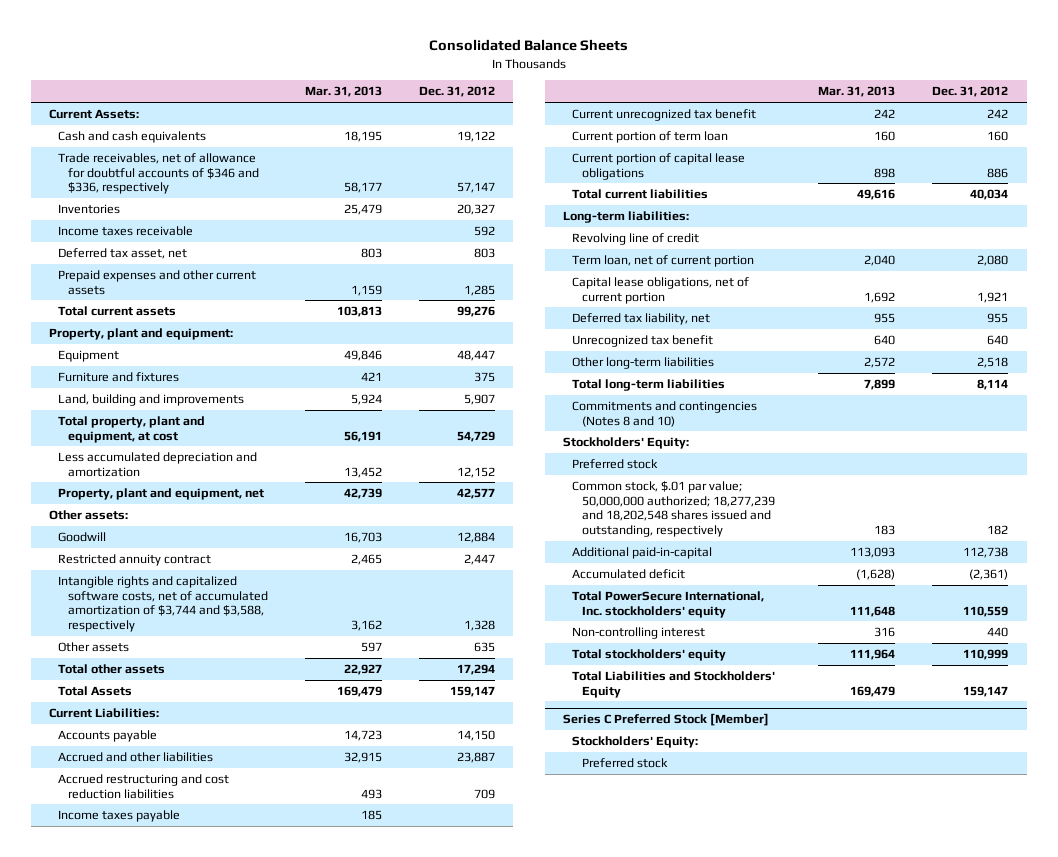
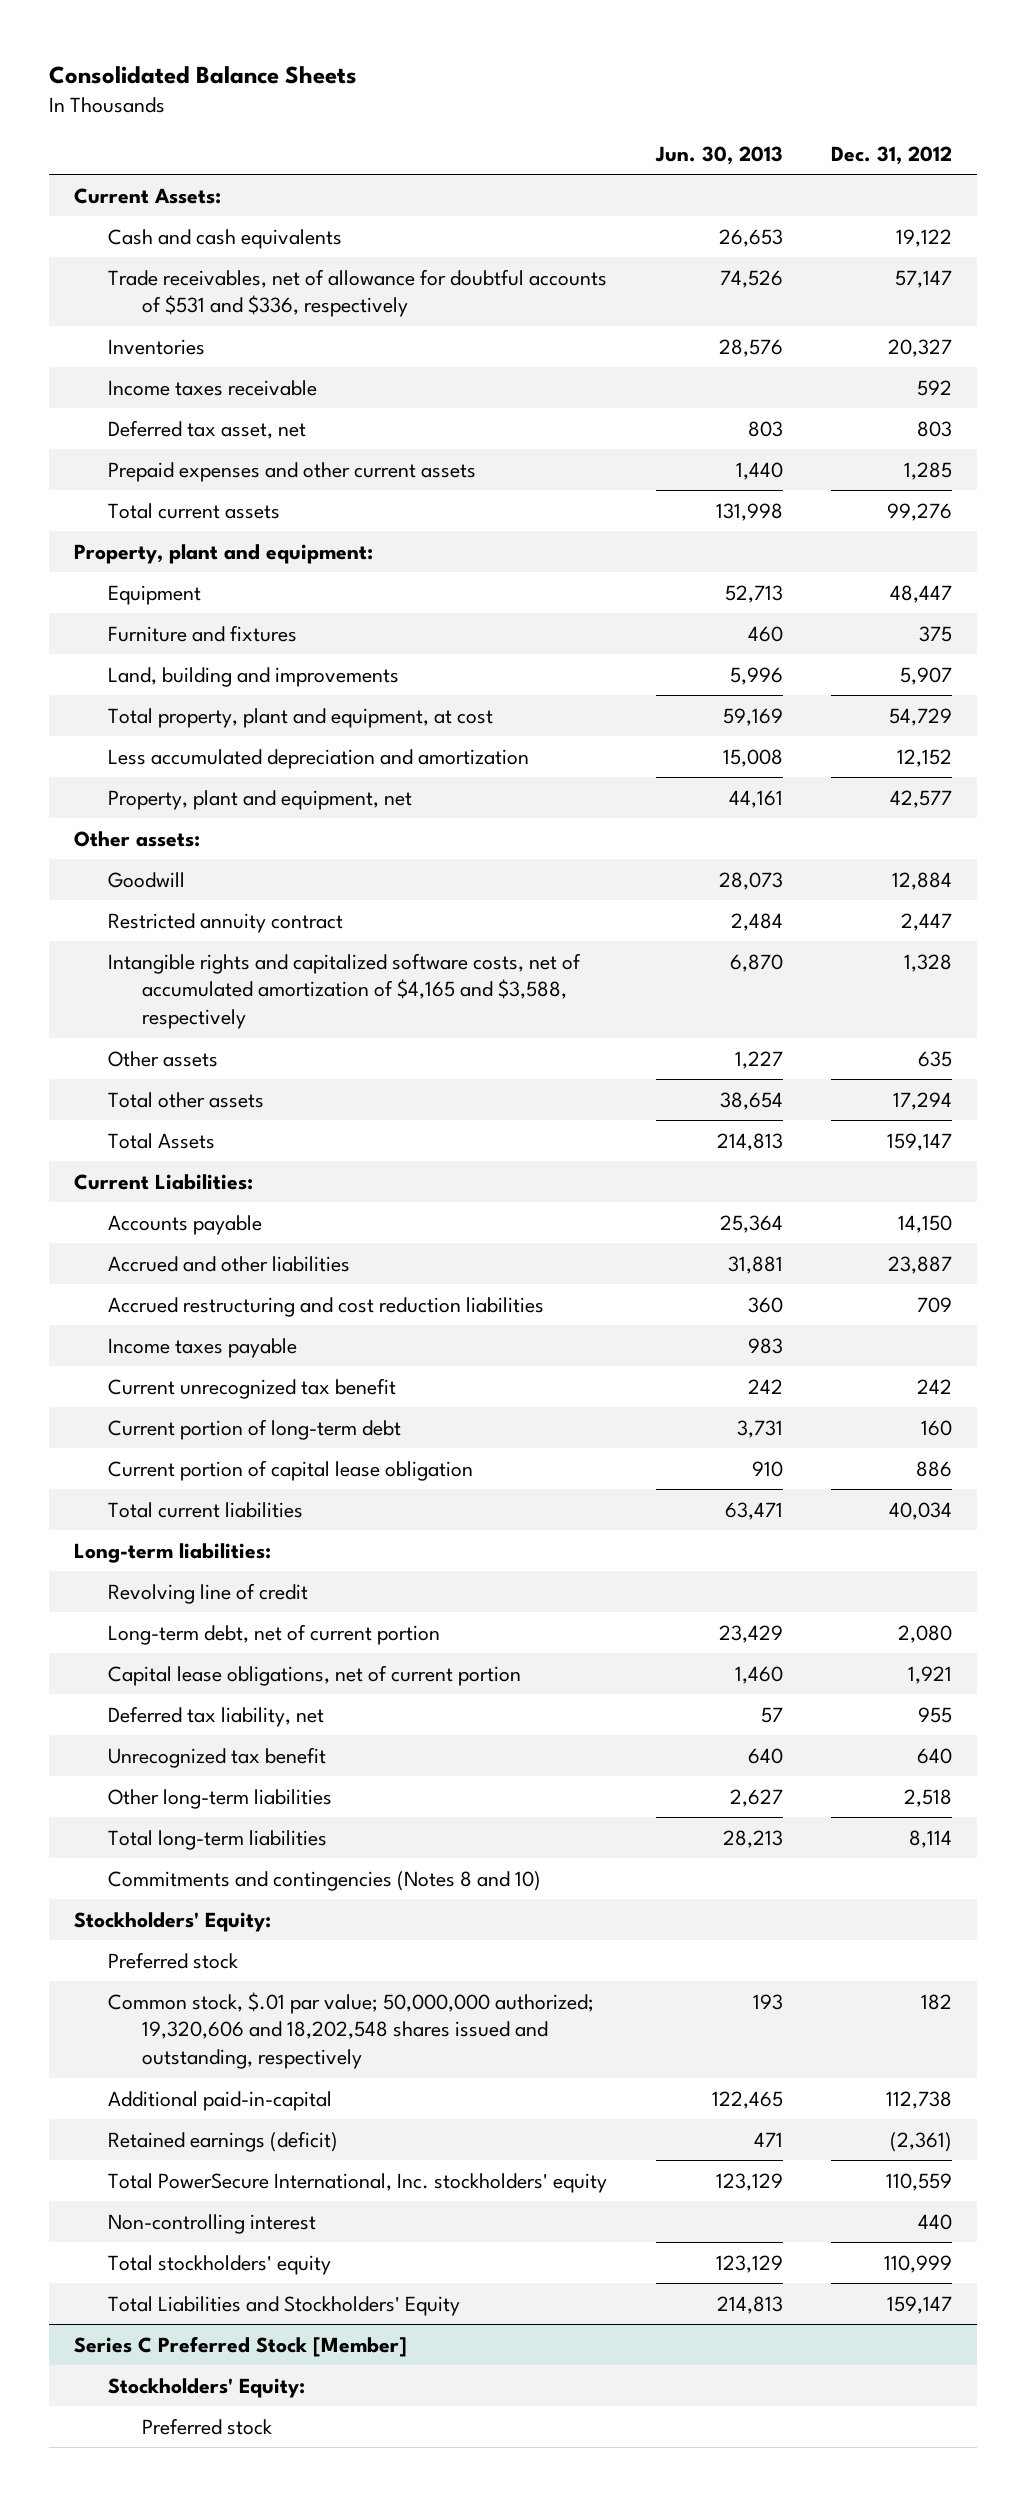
[304,86,382,98] Mar. 31, 2013 -> none
none -> [654,145,783,165] Jun. 30, 2013
[58,153,259,195] Trade receivables, net of allowance for doubtful accounts of $346 and $336, respectively -> [107,268,607,318] Trade receivables, net of allowance for doubtful accounts of $531 and $336, respectively
[58,576,268,632] Intangible rights and capitalized software costs, net of accumulated amortization of $3,744 and $3,588, respectively -> [107,952,581,1030] Intangible rights and capitalized software costs, net of accumulated amortization of $4,165 and $3,588, respectively
[572,131,729,144] Current portion of term loan -> [107,1418,401,1440] Current portion of long-term debt
[572,153,746,180] Current portion of capital lease obligations -> [107,1459,473,1481] Current portion of capital lease obligation
[572,255,755,268] Term loan, net of current portion -> [107,1623,440,1645] Long-term debt, net of current portion
[572,481,775,537] Common stock, $.01 par value; 50,000,000 authorized; 18,277,239 and 18,202,548 shares issued and outstanding, respectively -> [107,1991,594,2070] Common stock, $.01 par value; 50,000,000 authorized; 19,320,606 and 18,202,548 shares issued and outstanding, respectively
[572,569,686,580] Accumulated deficit -> [107,2130,338,2152] Retained earnings (deficit)

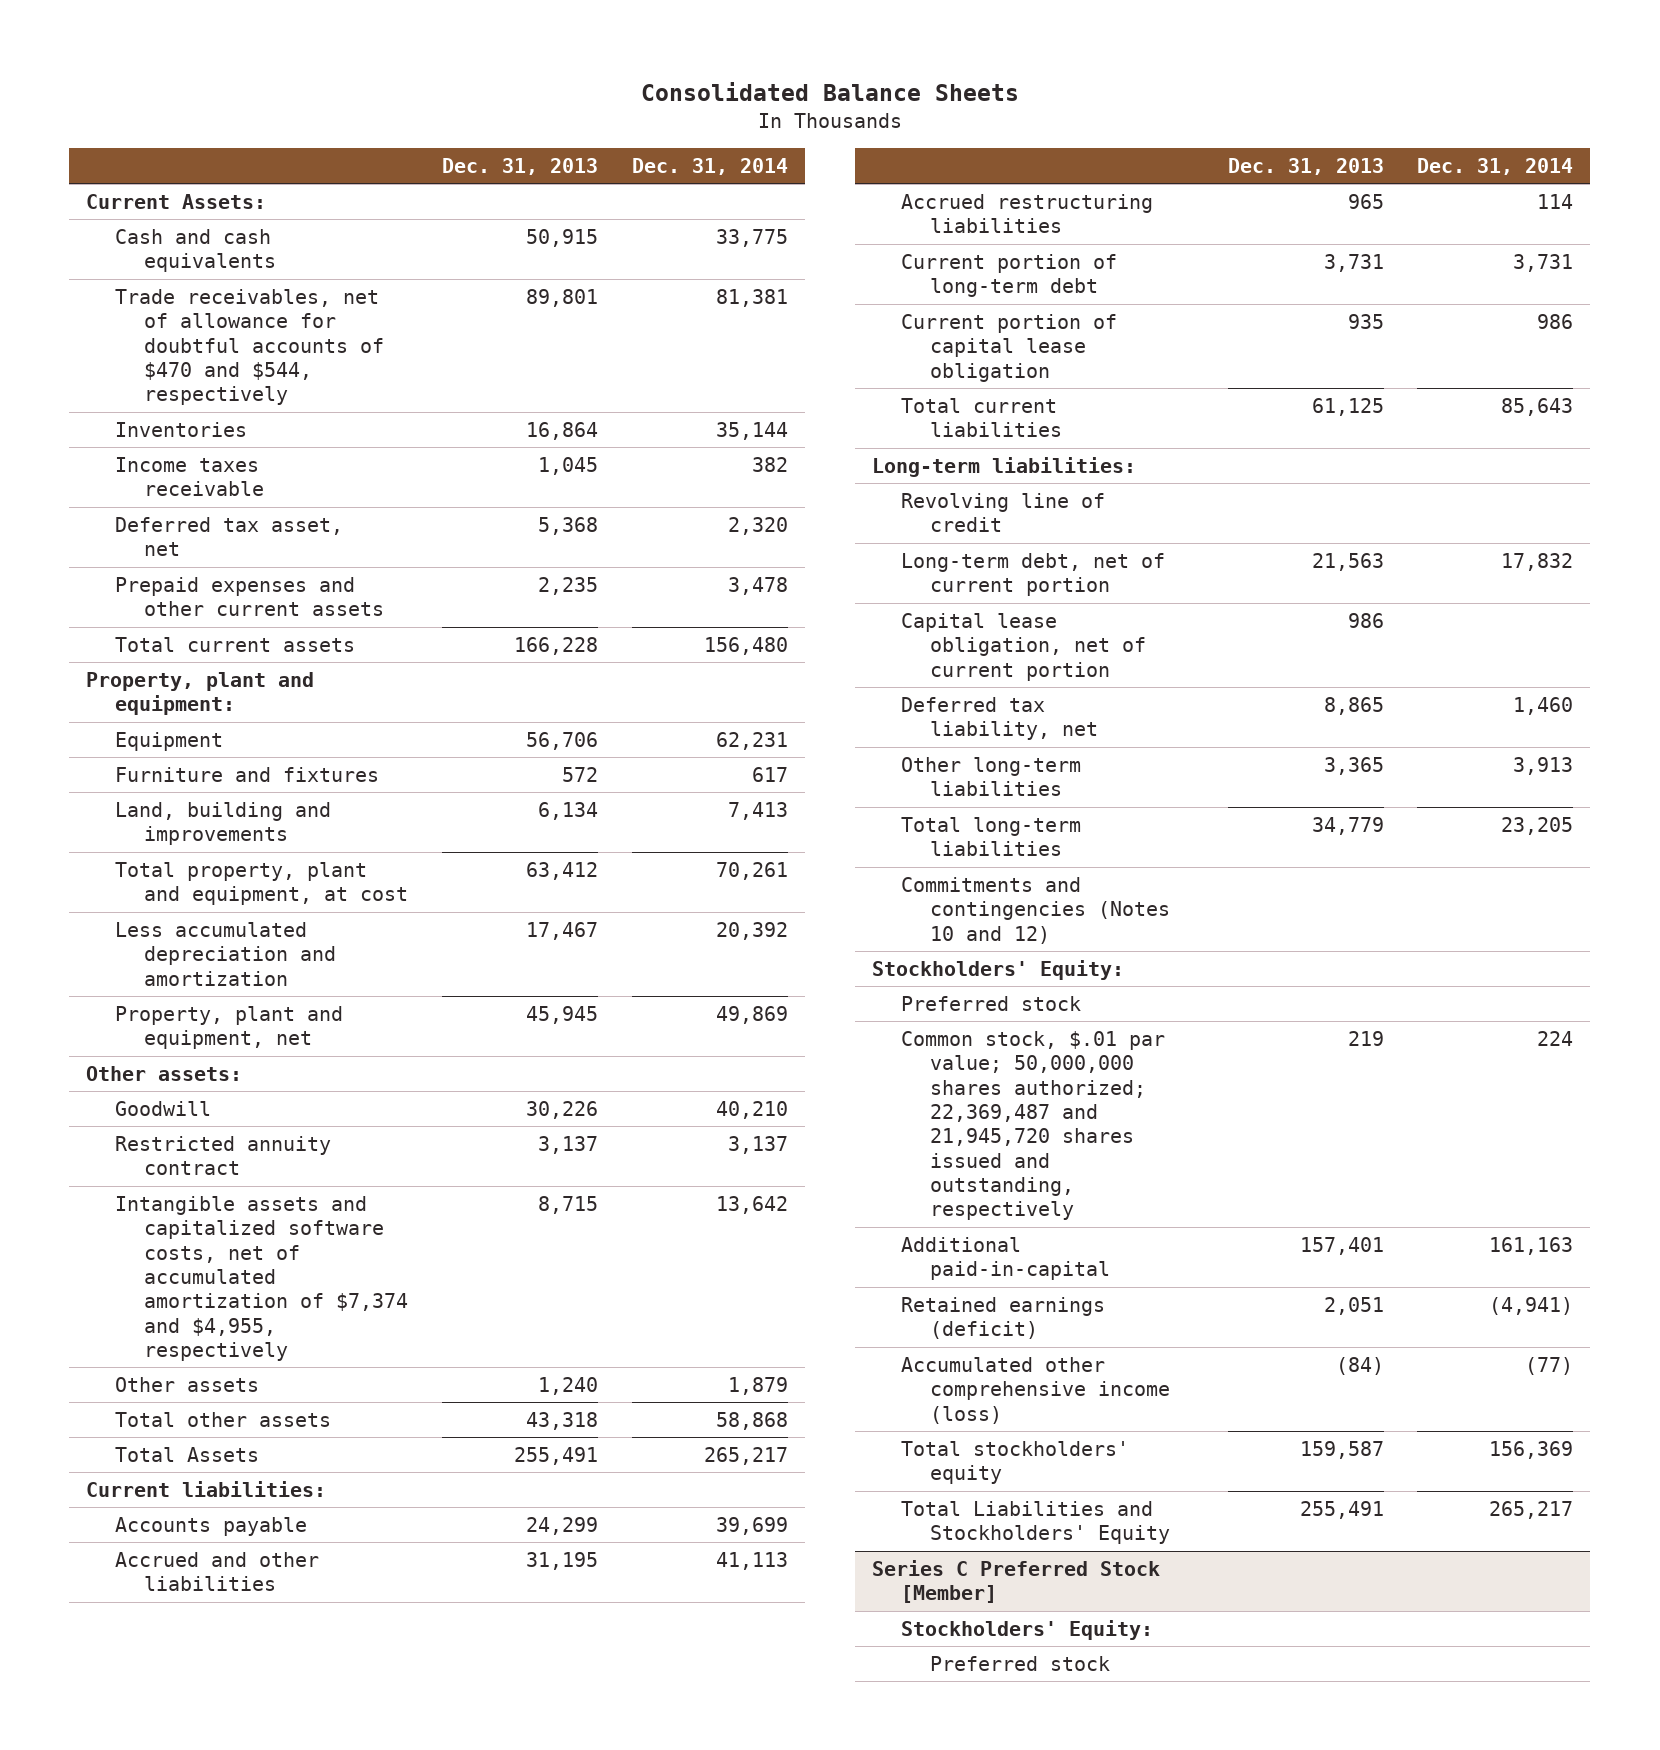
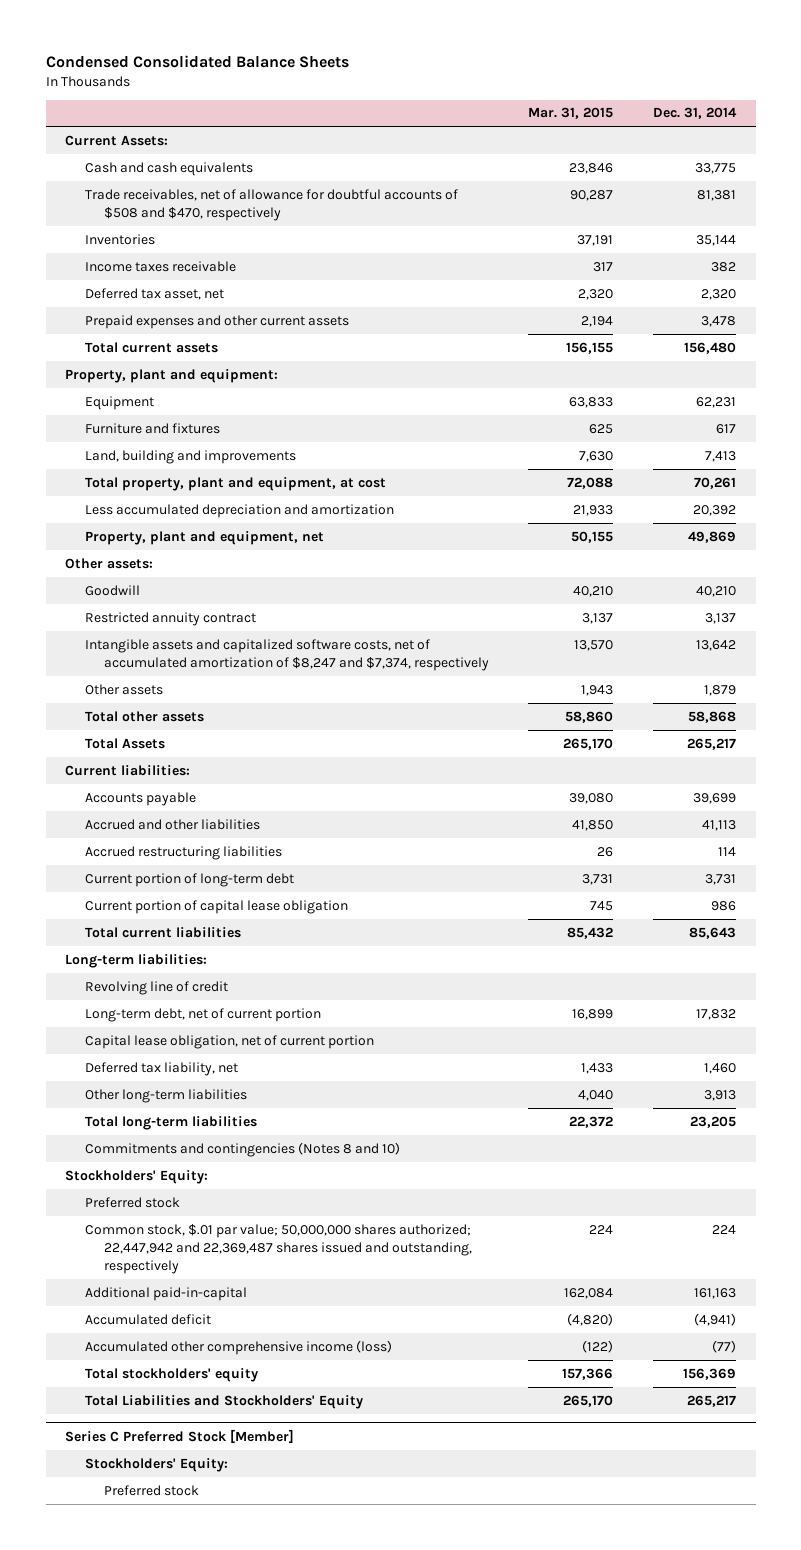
[640,81,1019,101] Consolidated Balance Sheets -> [45,55,349,69] Condensed Consolidated Balance Sheets
[442,158,599,176] Dec. 31, 2013 -> none
none -> [528,107,614,120] Mar. 31, 2015
[115,289,385,406] Trade receivables, net of allowance for doubtful accounts of $470 and $544, respectively -> [84,188,458,221] Trade receivables, net of allowance for doubtful accounts of $508 and $470, respectively
[115,1196,409,1361] Intangible assets and capitalized software costs, net of accumulated amortization of $7,374 and $4,955, respectively -> [84,638,489,671] Intangible assets and capitalized software costs, net of accumulated amortization of $8,247 and $7,374, respectively
[900,877,1170,944] Commitments and contingencies (Notes 10 and 12) -> [84,1141,400,1157] Commitments and contingencies (Notes 8 and 10)
[900,1031,1165,1221] Common stock, $.01 par value; 50,000,000 shares authorized; 22,369,487 and 21,945,720 shares issued and outstanding, respectively -> [84,1223,472,1274] Common stock, $.01 par value; 50,000,000 shares authorized; 22,447,942 and 22,369,487 shares issued and outstanding, respectively
[900,1297,1105,1340] Retained earnings (deficit) -> [84,1313,211,1325] Accumulated deficit

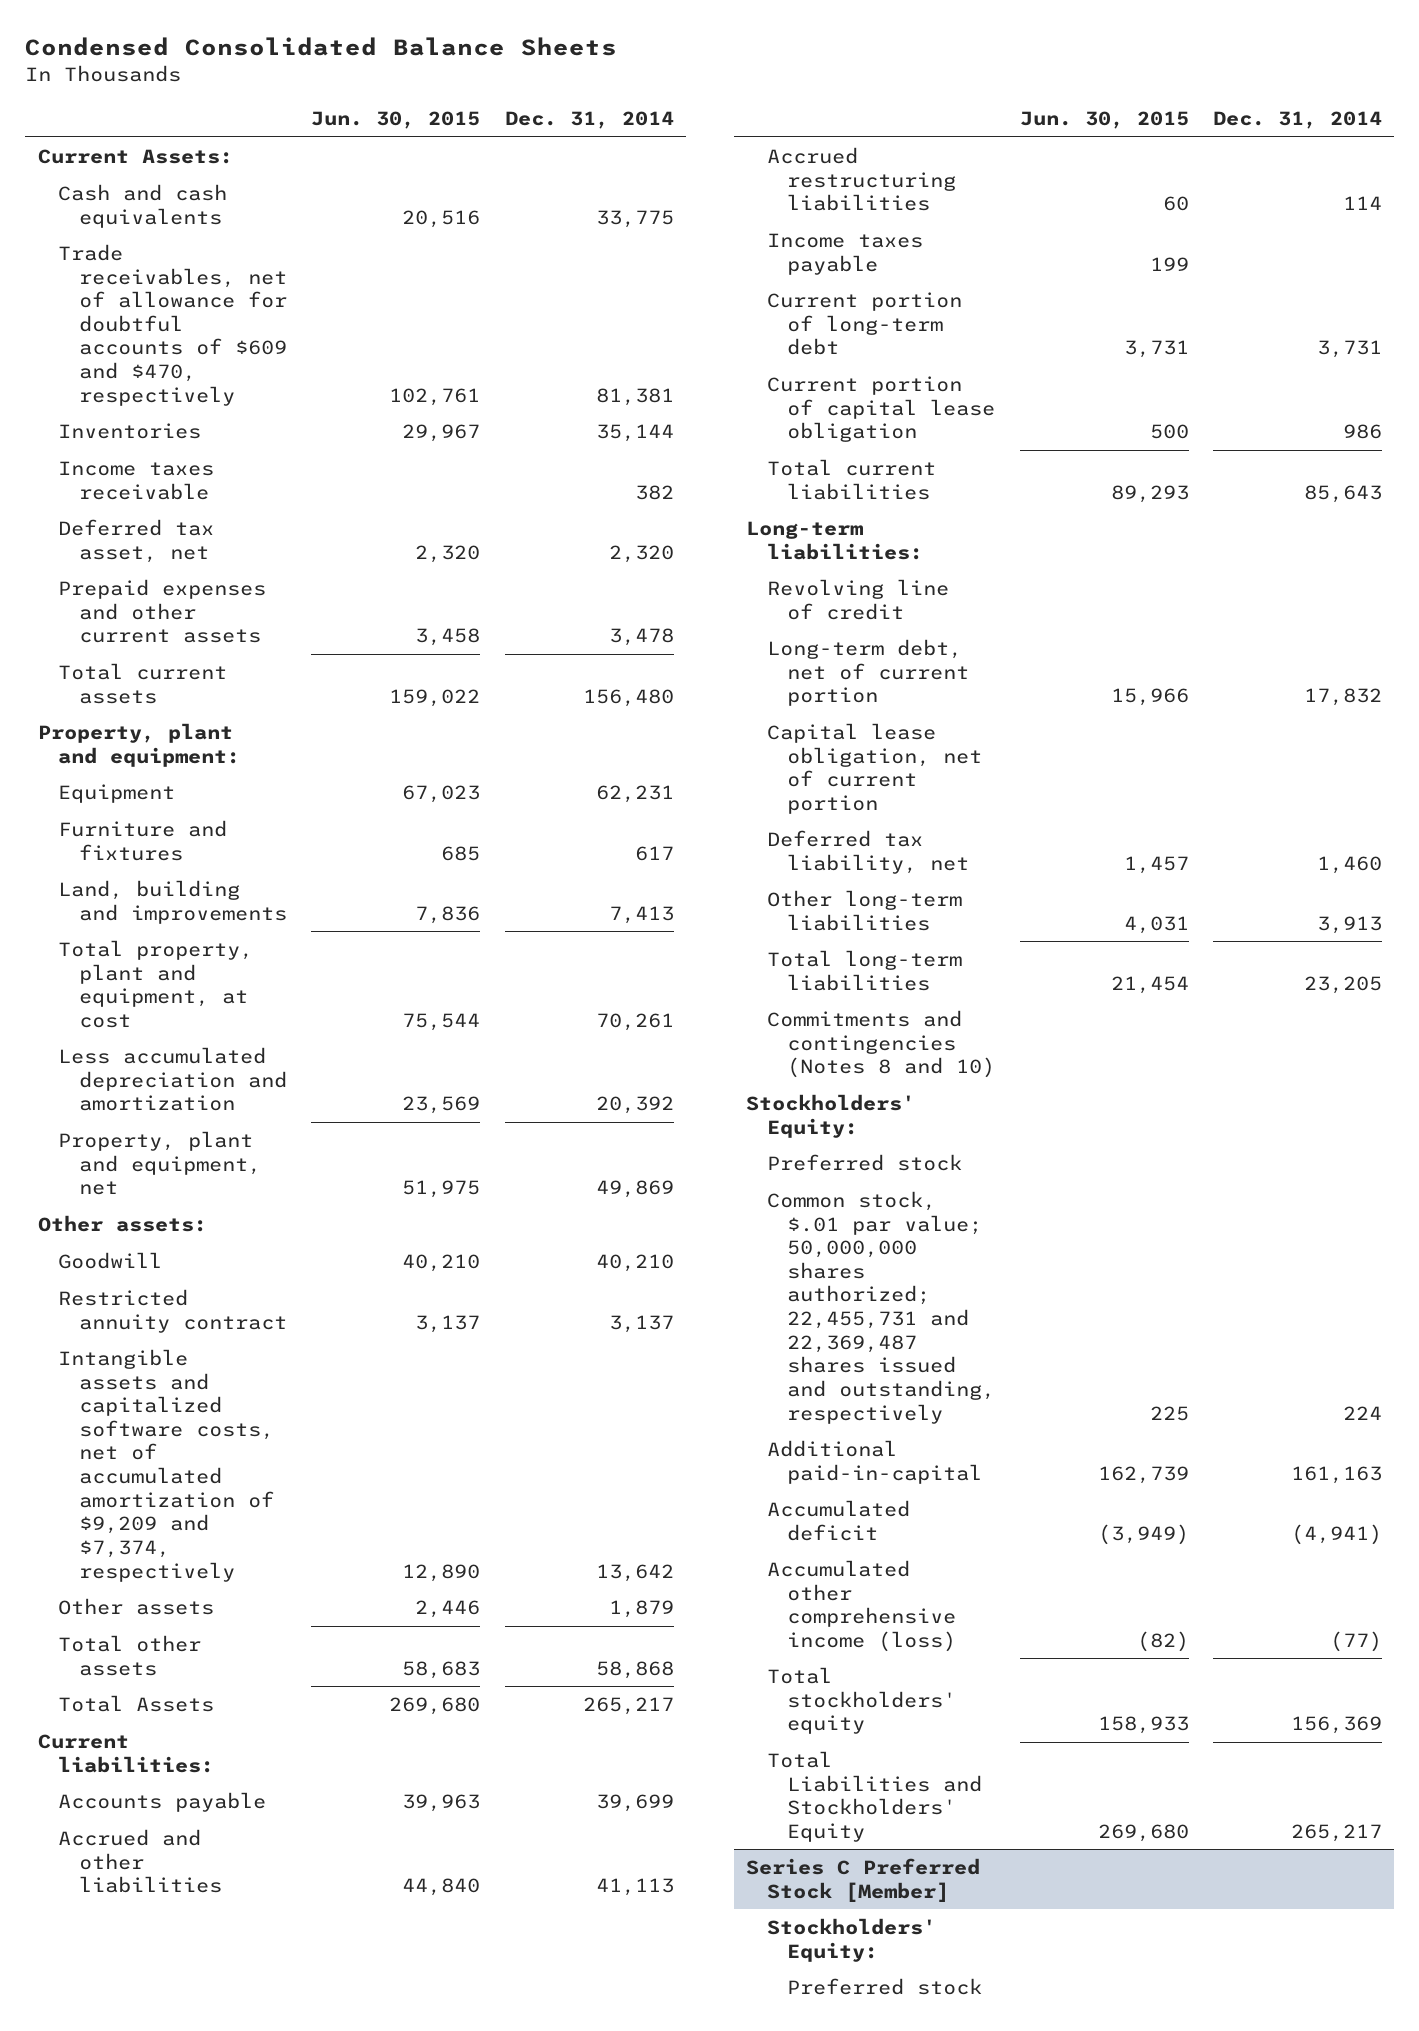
[528,107,614,120] Mar. 31, 2015 -> none
none -> [311,111,481,130] Jun. 30, 2015
[84,188,458,221] Trade receivables, net of allowance for doubtful accounts of $508 and $470, respectively -> [58,243,288,406] Trade receivables, net of allowance for doubtful accounts of $609 and $470, respectively
[84,638,489,671] Intangible assets and capitalized software costs, net of accumulated amortization of $8,247 and $7,374, respectively -> [58,1348,275,1582] Intangible assets and capitalized software costs, net of accumulated amortization of $9,209 and $7,374, respectively
none -> [766,232,923,275] Income taxes payable
[84,1223,472,1274] Common stock, $.01 par value; 50,000,000 shares authorized; 22,447,942 and 22,369,487 shares issued and outstanding, respectively -> [766,1190,996,1424] Common stock, $.01 par value; 50,000,000 shares authorized; 22,455,731 and 22,369,487 shares issued and outstanding, respectively

